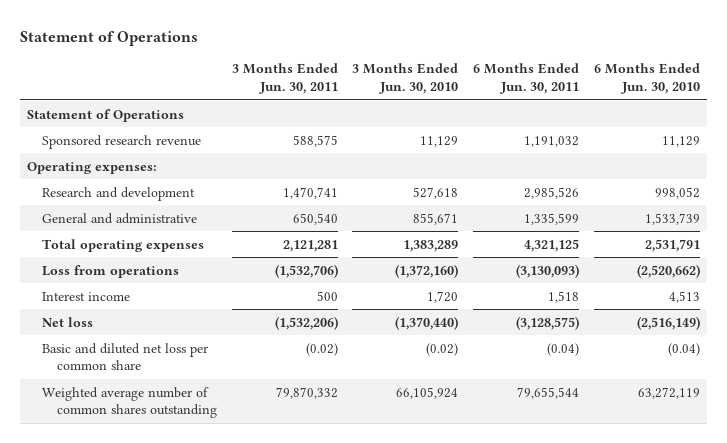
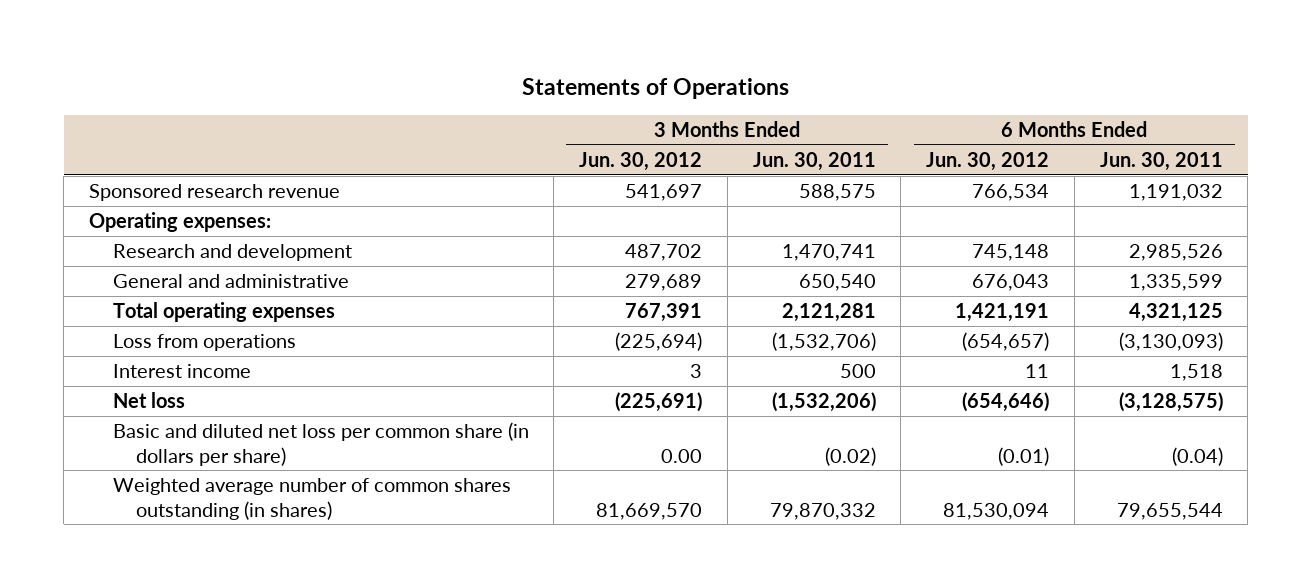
[19,30,198,46] Statement of Operations -> [521,77,789,99] Statements of Operations
[352,63,459,94] 3 Months Ended Jun. 30, 2010 -> none
[593,63,700,94] 6 Months Ended Jun. 30, 2010 -> none
none -> [579,151,703,171] Jun. 30, 2012
none -> [926,151,1050,171] Jun. 30, 2012
[26,108,184,122] Statement of Operations -> none
[41,342,208,371] Basic and diluted net loss per common share -> [112,422,529,466] Basic and diluted net loss per common share (in dollars per share)
[41,386,217,419] Weighted average number of common shares outstanding -> [112,478,511,520] Weighted average number of common shares outstanding (in shares)

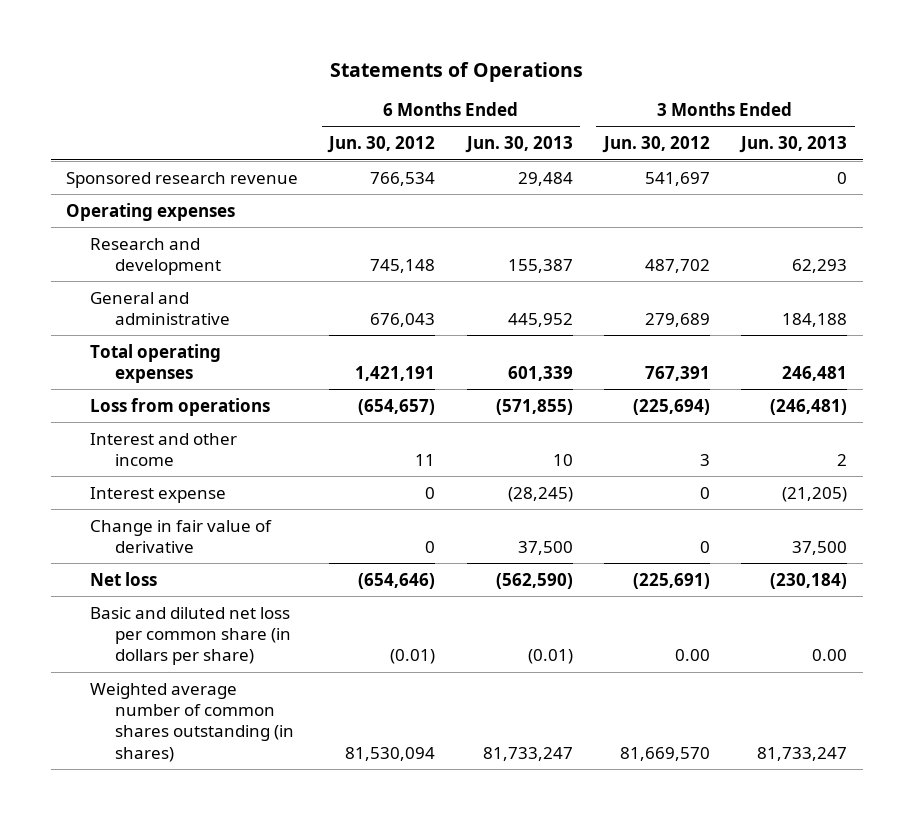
[752,151,876,171] Jun. 30, 2011 -> none
[1099,151,1223,171] Jun. 30, 2011 -> none
none -> [464,136,573,154] Jun. 30, 2013
none -> [739,136,848,154] Jun. 30, 2013
[88,212,271,233] Operating expenses: -> [66,202,236,221] Operating expenses
[112,364,251,379] Interest income -> [90,432,238,466] Interest and other income
none -> [90,486,227,503] Interest expense
none -> [90,519,273,553] Change in fair value of derivative

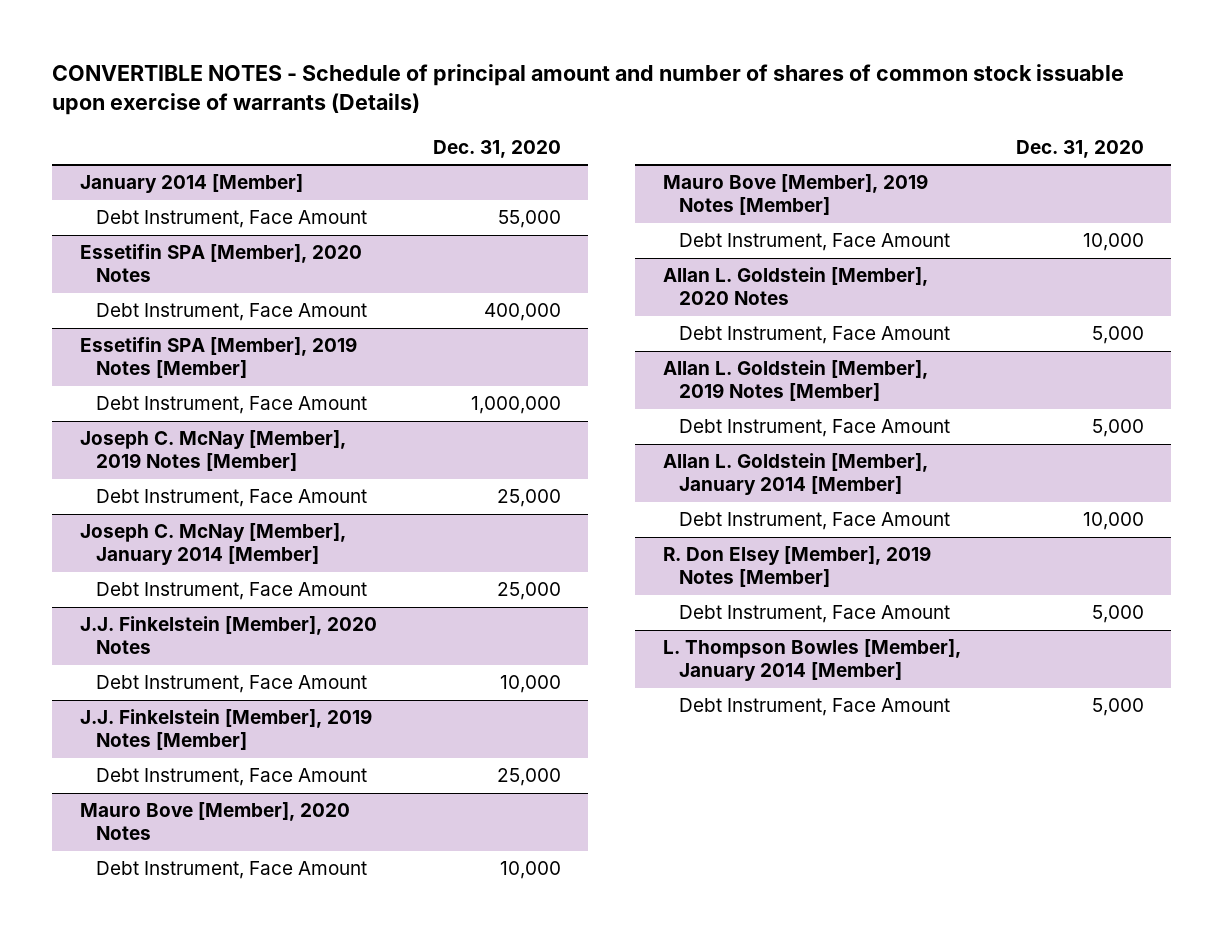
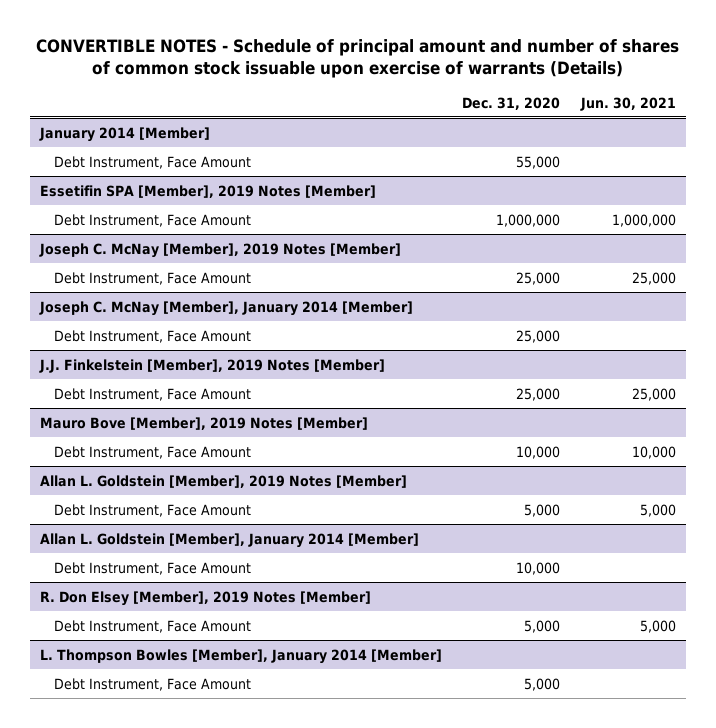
none -> [580,96,677,111] Jun. 30, 2021
[79,244,362,282] Essetifin SPA [Member], 2020 Notes -> none
[96,303,368,322] Debt Instrument, Face Amount -> none
[79,616,377,654] J.J. Finkelstein [Member], 2020 Notes -> none
[96,675,368,694] Debt Instrument, Face Amount -> none
[79,802,350,840] Mauro Bove [Member], 2020 Notes -> none
[96,861,368,880] Debt Instrument, Face Amount -> none
[662,267,928,305] Allan L. Goldstein [Member], 2020 Notes -> none
[679,326,951,345] Debt Instrument, Face Amount -> none

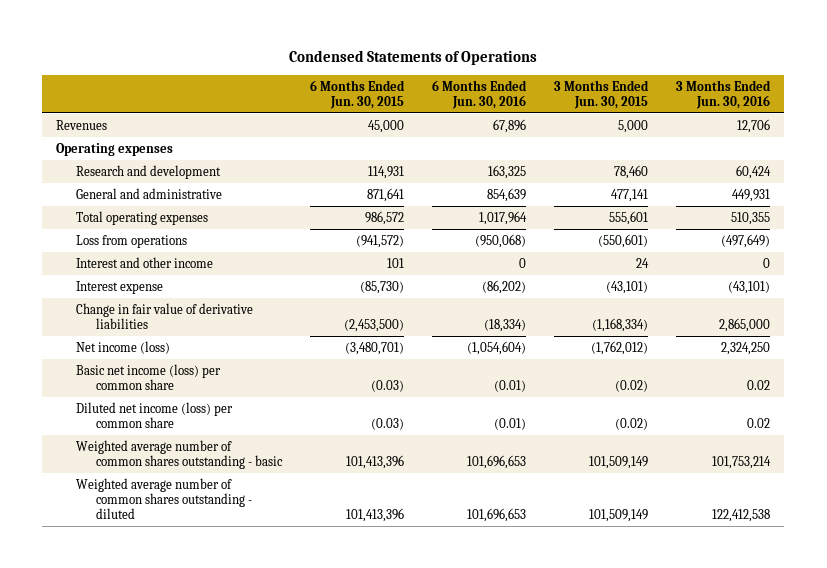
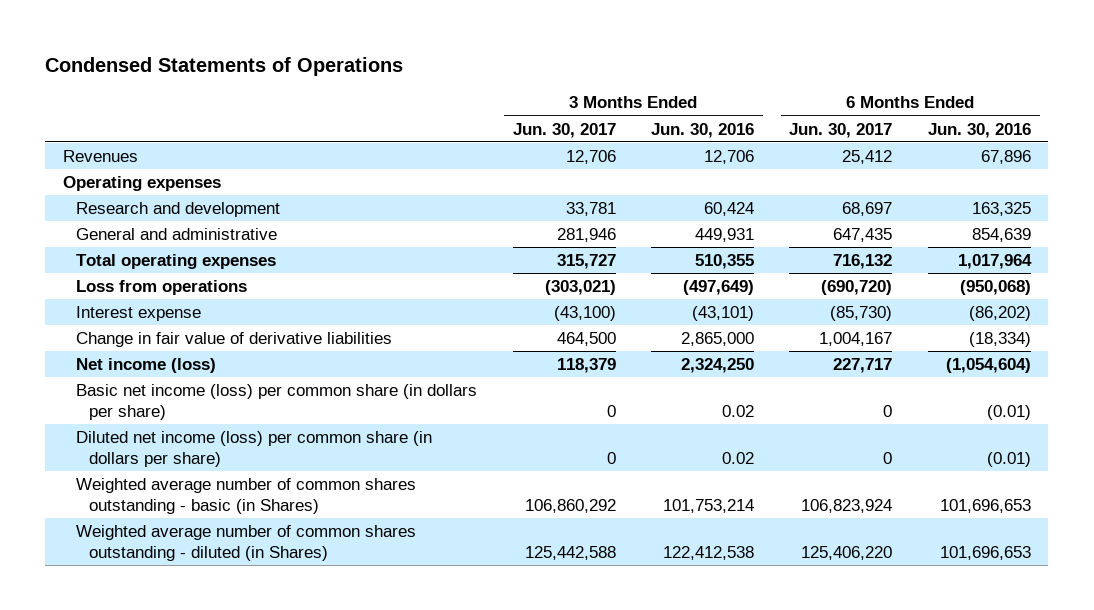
[309,79,405,109] 6 Months Ended Jun. 30, 2015 -> none
[554,79,650,109] 3 Months Ended Jun. 30, 2015 -> none
none -> [512,122,616,138] Jun. 30, 2017
none -> [789,122,893,138] Jun. 30, 2017
[76,256,214,268] Interest and other income -> none
[76,363,222,390] Basic net income (loss) per common share -> [76,384,478,420] Basic net income (loss) per common share (in dollars per share)
[76,401,234,428] Diluted net income (loss) per common share -> [76,431,433,467] Diluted net income (loss) per common share (in dollars per share)
[76,439,283,469] Weighted average number of common shares outstanding - basic -> [76,478,417,514] Weighted average number of common shares outstanding - basic (in Shares)
[76,477,252,519] Weighted average number of common shares outstanding - diluted -> [76,525,417,561] Weighted average number of common shares outstanding - diluted (in Shares)

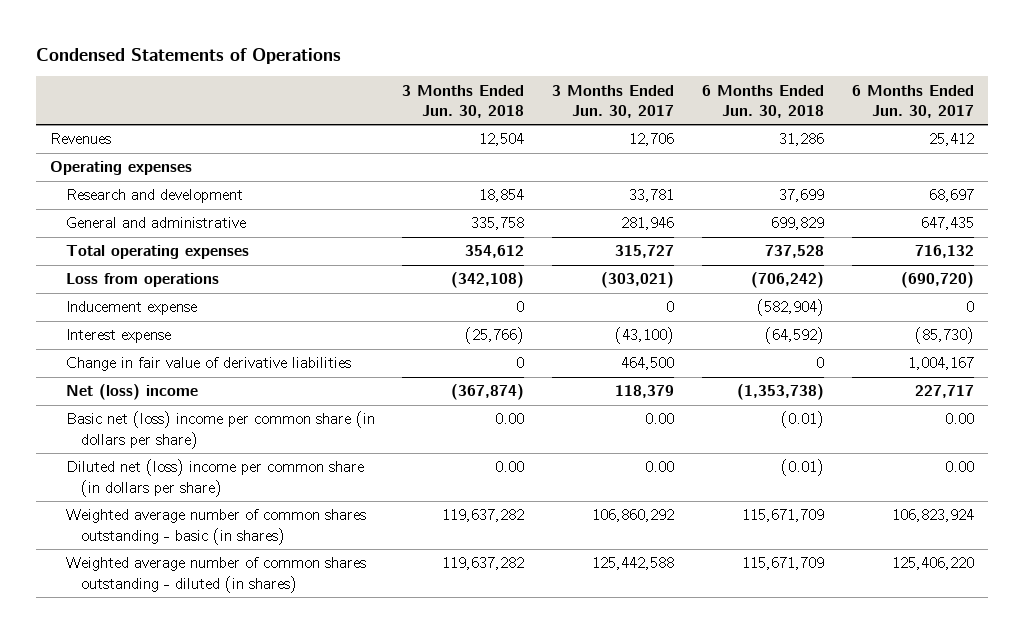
[651,122,755,138] Jun. 30, 2016 -> none
[927,122,1031,138] Jun. 30, 2016 -> none
none -> [402,84,525,118] 3 Months Ended Jun. 30, 2018
none -> [701,84,824,118] 6 Months Ended Jun. 30, 2018
none -> [65,301,197,316] Inducement expense
[76,358,217,374] Net income (loss) -> [65,384,198,401] Net (loss) income
[76,384,478,420] Basic net income (loss) per common share (in dollars per share) -> [65,411,375,449] Basic net (loss) income per common share (in dollars per share)
[606,404,616,417] 0 -> [645,413,675,425] 0.00
[883,404,893,417] 0 -> [944,413,974,425] 0.00
[76,431,433,467] Diluted net income (loss) per common share (in dollars per share) -> [65,459,364,497] Diluted net (loss) income per common share (in dollars per share)
[606,451,616,464] 0 -> [645,461,675,473] 0.00
[883,451,893,464] 0 -> [944,461,974,473] 0.00
[76,478,417,514] Weighted average number of common shares outstanding - basic (in Shares) -> [65,509,366,545] Weighted average number of common shares outstanding - basic (in shares)
[76,525,417,561] Weighted average number of common shares outstanding - diluted (in Shares) -> [65,557,366,593] Weighted average number of common shares outstanding - diluted (in shares)

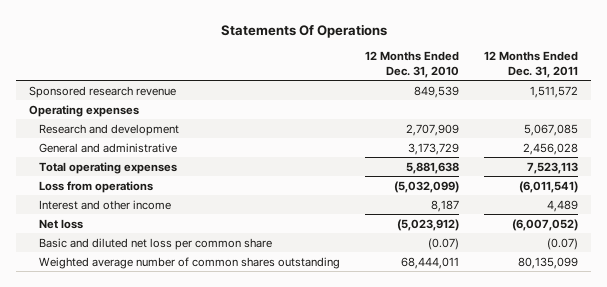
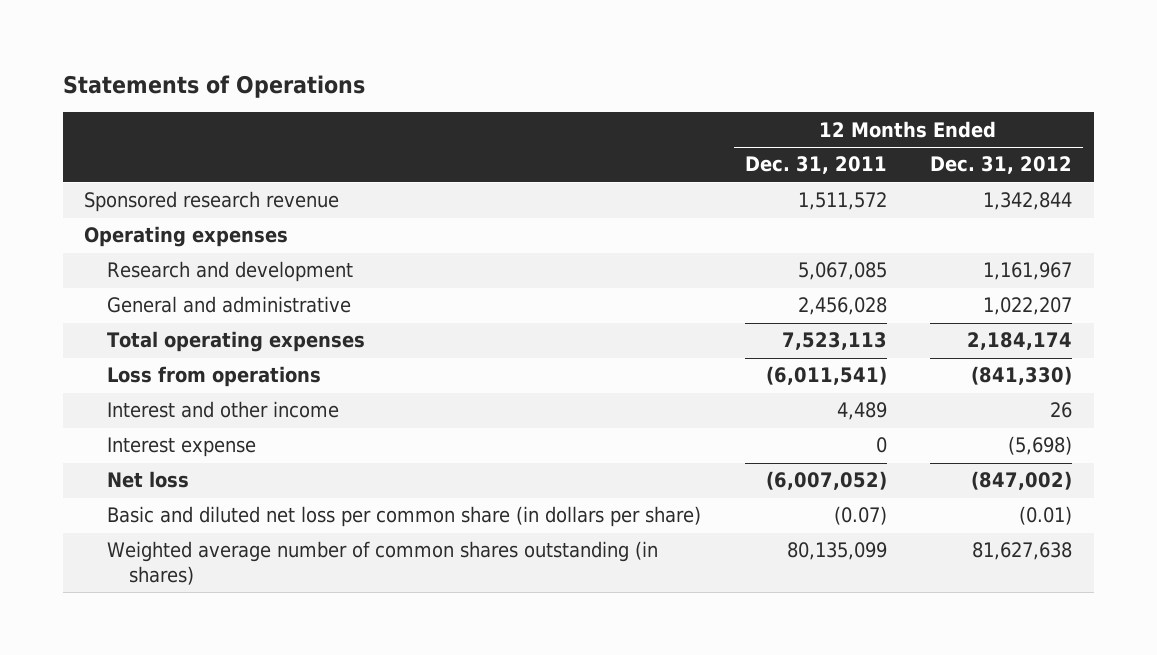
[220,23,387,38] Statements Of Operations -> [62,74,365,98] Statements of Operations
[365,50,460,78] 12 Months Ended Dec. 31, 2010 -> none
none -> [930,156,1073,175] Dec. 31, 2012
none -> [106,437,256,458] Interest expense
[39,237,273,250] Basic and diluted net loss per common share -> [106,506,701,528] Basic and diluted net loss per common share (in dollars per share)
[39,256,341,269] Weighted average number of common shares outstanding -> [106,541,658,585] Weighted average number of common shares outstanding (in shares)

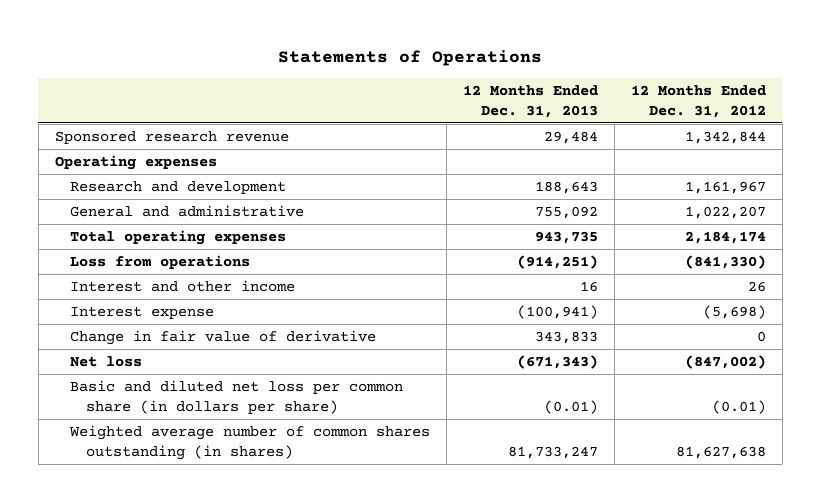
[744,156,887,175] Dec. 31, 2011 -> none
none -> [462,85,598,118] 12 Months Ended Dec. 31, 2013
none -> [70,330,377,346] Change in fair value of derivative

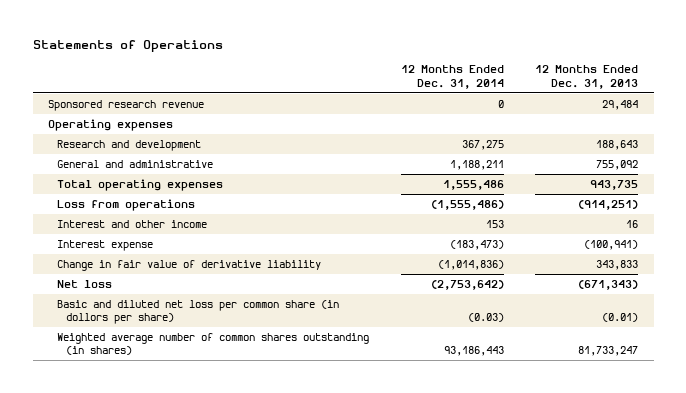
[630,85,766,118] 12 Months Ended Dec. 31, 2012 -> none
none -> [400,65,504,89] 12 Months Ended Dec. 31, 2014
[70,330,377,346] Change in fair value of derivative -> [57,259,322,271] Change in fair value of derivative liability
[70,380,404,414] Basic and diluted net loss per common share (in dollars per share) -> [57,299,340,325] Basic and diluted net loss per common share (in dollors per share)

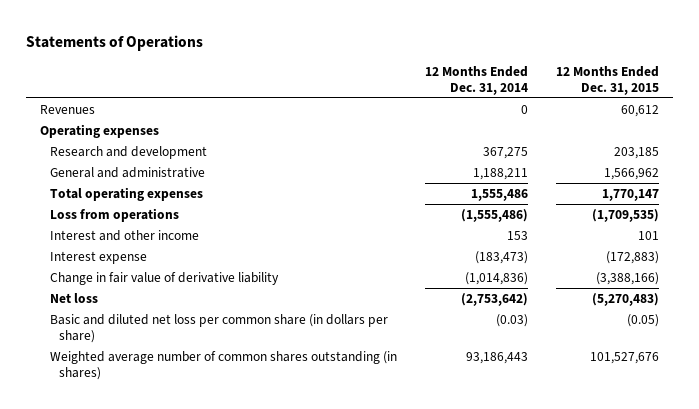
[535,65,639,89] 12 Months Ended Dec. 31, 2013 -> none
none -> [555,65,659,95] 12 Months Ended Dec. 31, 2015
[48,99,205,111] Sponsored research revenue -> none
none -> [40,105,96,115] Revenues
[57,299,340,325] Basic and diluted net loss per common share (in dollors per share) -> [49,314,388,344] Basic and diluted net loss per common share (in dollars per share)

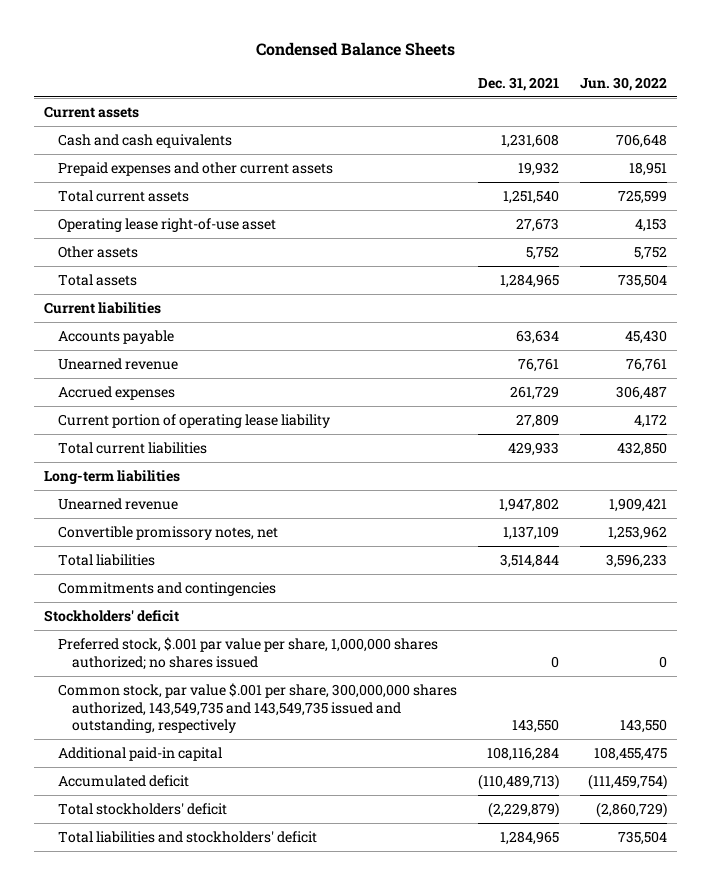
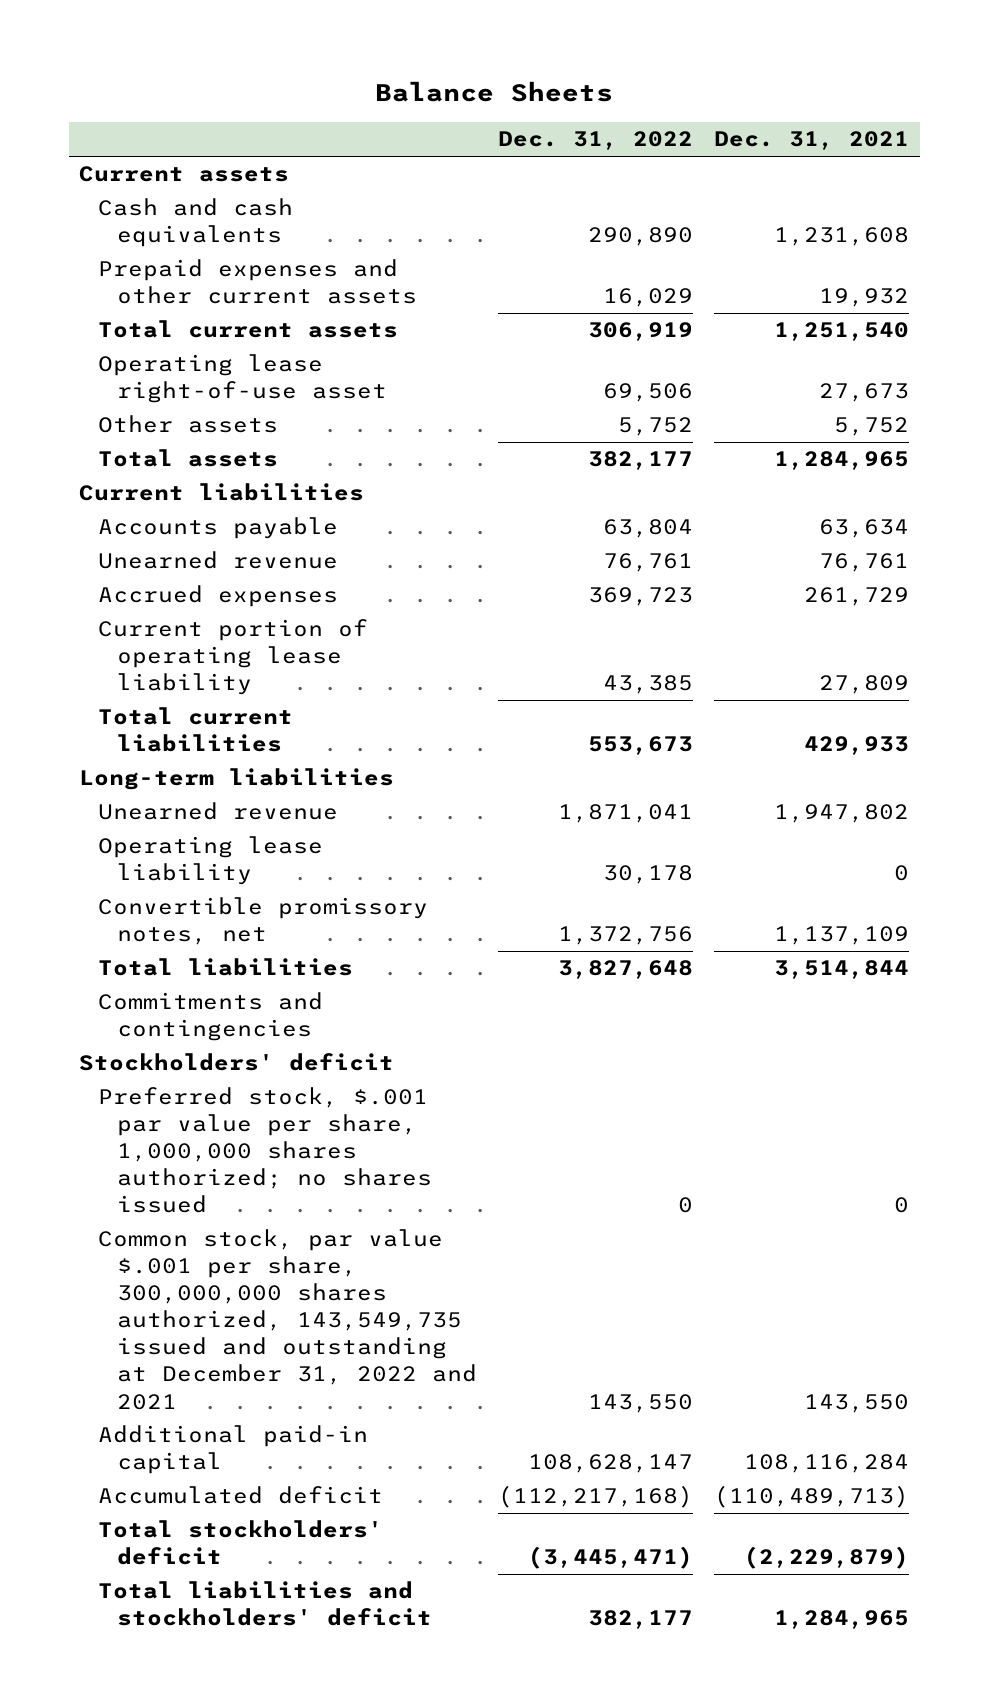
[255,42,455,57] Condensed Balance Sheets -> [375,81,614,103] Balance Sheets
[579,77,667,92] Jun. 30, 2022 -> none
none -> [498,131,694,151] Dec. 31, 2022
none -> [98,836,324,886] Operating lease liability
[58,682,458,734] Common stock, par value $.001 per share, 300,000,000 shares authorized, 143,549,735 and 143,549,735 issued and outstanding, respectively -> [98,1229,478,1410] Common stock, par value $.001 per share, 300,000,000 shares authorized, 143,549,735 issued and outstanding at December 31, 2022 and 2021

